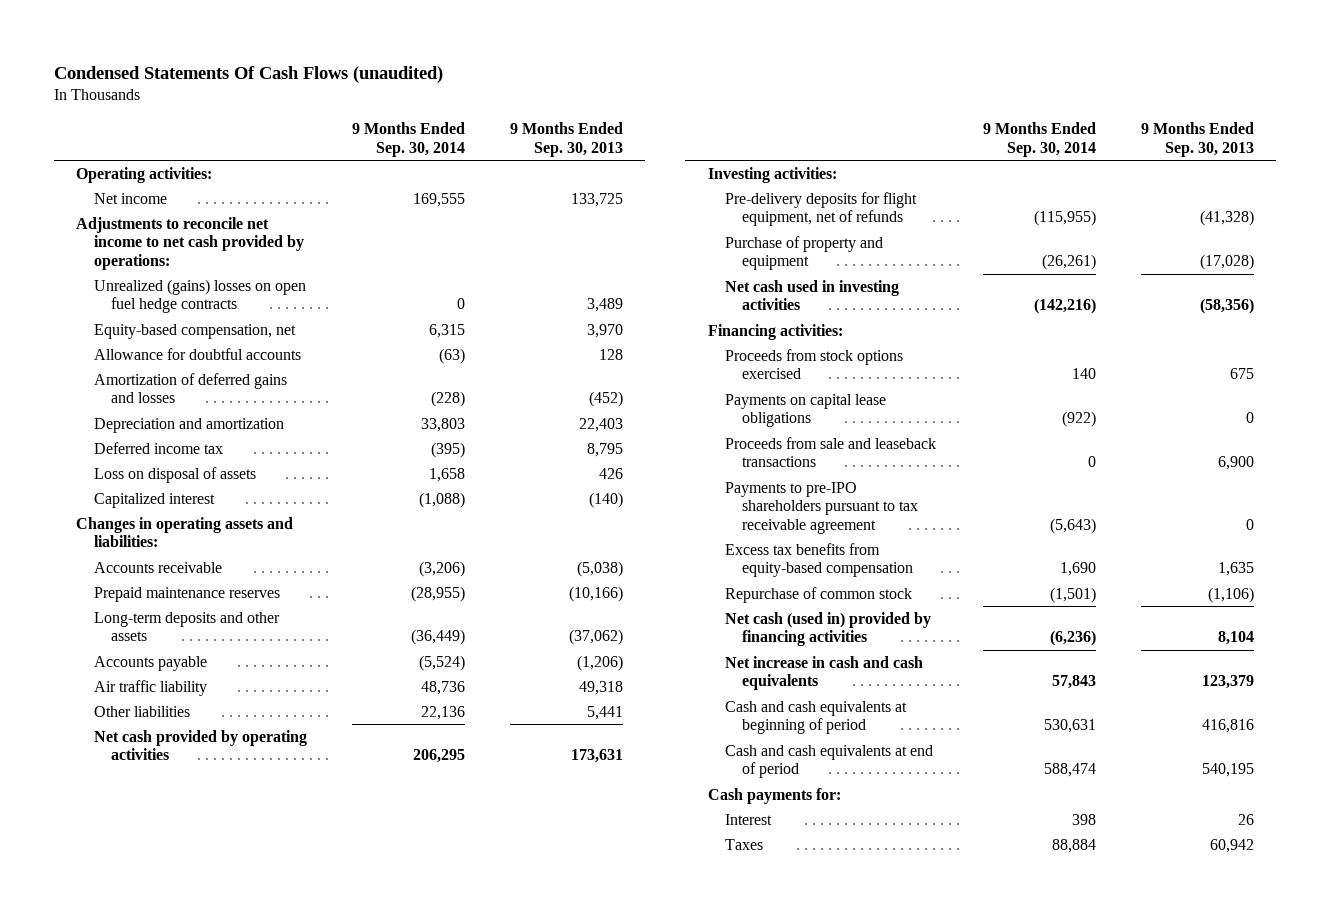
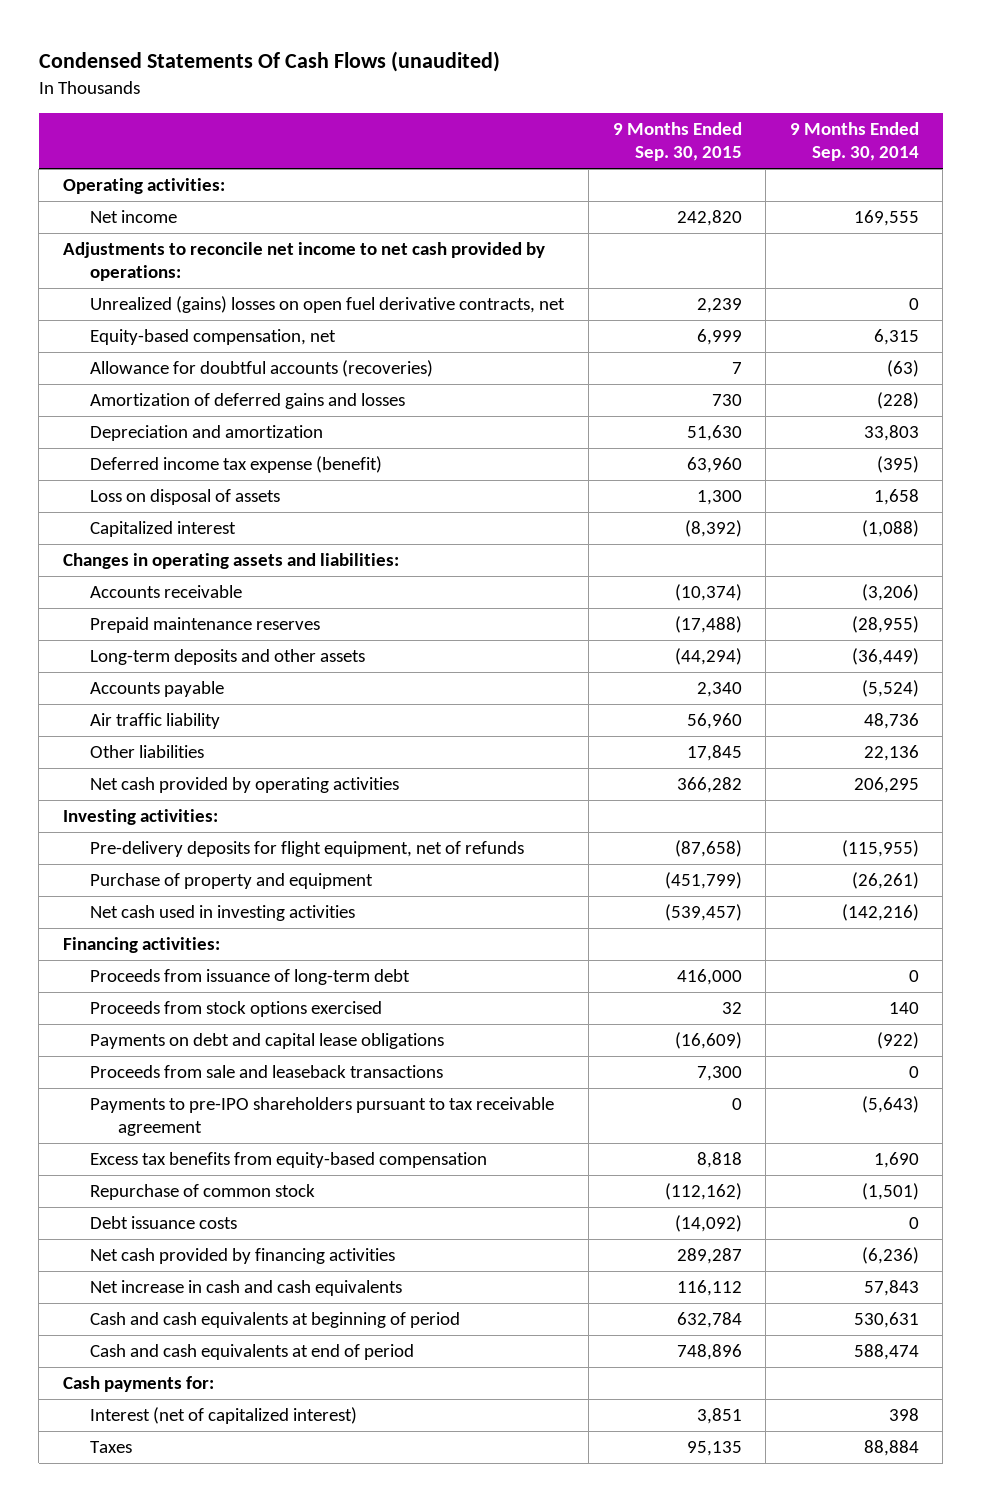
[509,122,623,157] 9 Months Ended Sep. 30, 2013 -> none
none -> [612,122,742,162] 9 Months Ended Sep. 30, 2015
[93,278,306,314] Unrealized (gains) losses on open fuel hedge contracts -> [90,296,566,314] Unrealized (gains) losses on open fuel derivative contracts, net
[93,347,301,360] Allowance for doubtful accounts -> [90,360,434,378] Allowance for doubtful accounts (recoveries)
[93,441,223,454] Deferred income tax -> [90,456,383,474] Deferred income tax expense (benefit)
none -> [90,969,411,986] Proceeds from issuance of long-term debt
[724,393,886,428] Payments on capital lease obligations -> [90,1033,445,1050] Payments on debt and capital lease obligations
none -> [90,1216,238,1230] Debt issuance costs
[724,611,931,647] Net cash (used in) provided by financing activities -> [90,1248,396,1265] Net cash provided by financing activities
[724,813,772,825] Interest -> [90,1407,358,1425] Interest (net of capitalized interest)

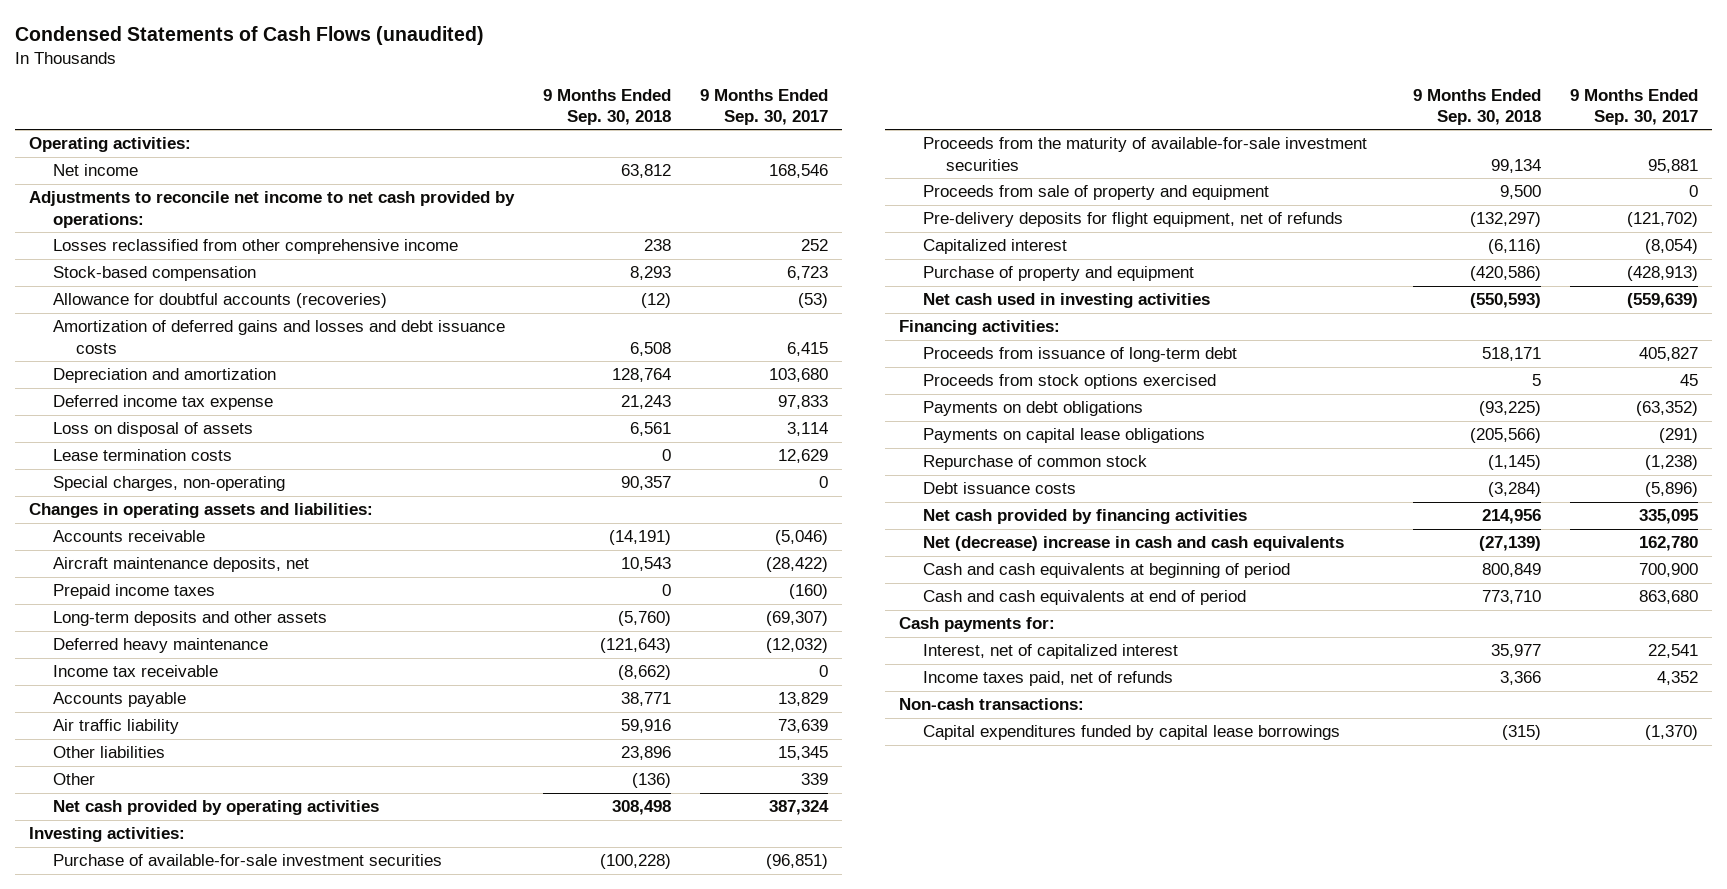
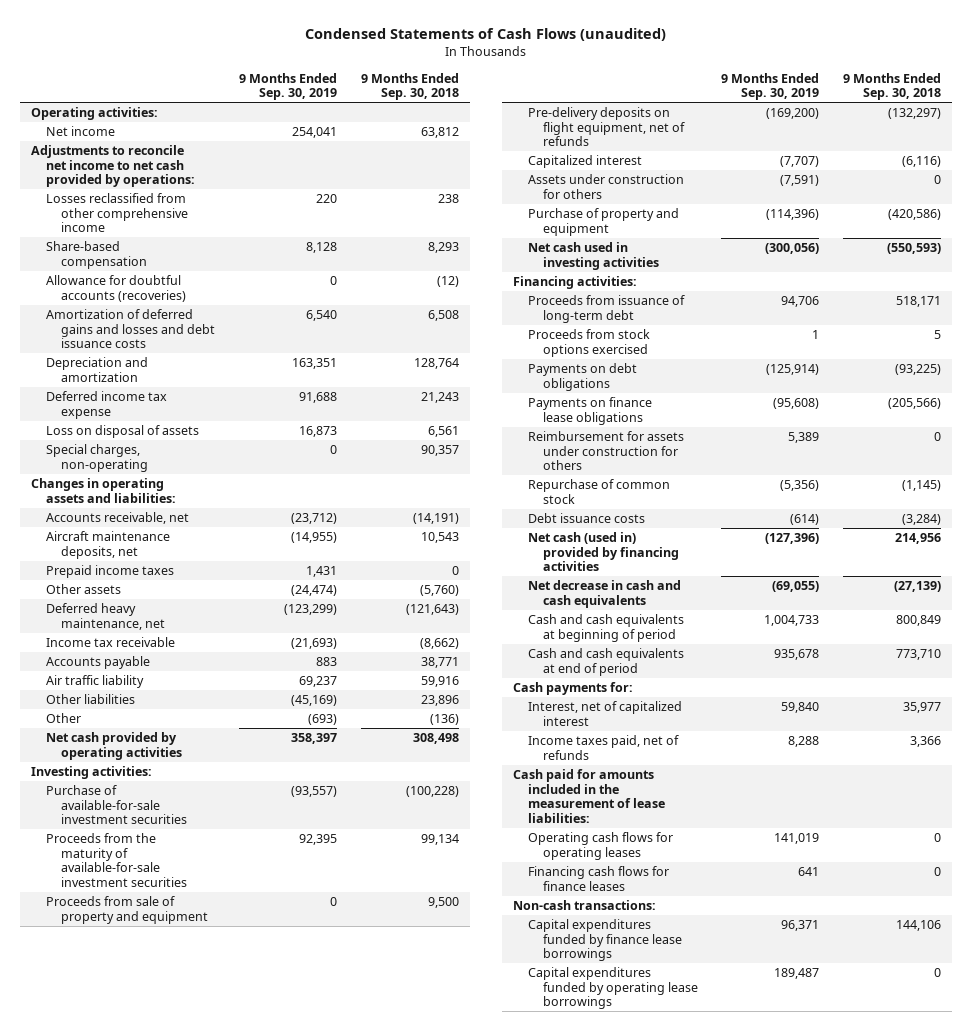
[699,88,828,125] 9 Months Ended Sep. 30, 2017 -> none
none -> [239,72,338,101] 9 Months Ended Sep. 30, 2019
[52,266,256,282] Stock-based compensation -> [46,241,147,269] Share-based compensation
[52,449,232,462] Lease termination costs -> none
[52,530,205,543] Accounts receivable -> [46,512,190,525] Accounts receivable, net
[52,611,327,627] Long-term deposits and other assets -> [46,584,122,595] Other assets
[52,638,268,654] Deferred heavy maintenance -> [46,603,165,630] Deferred heavy maintenance, net
[922,212,1343,228] Pre-delivery deposits for flight equipment, net of refunds -> [528,107,686,147] Pre-delivery deposits on flight equipment, net of refunds
none -> [528,174,685,199] Assets under construction for others
[922,428,1205,444] Payments on capital lease obligations -> [528,397,653,425] Payments on finance lease obligations
none -> [528,431,685,471] Reimbursement for assets under construction for others
[922,509,1247,525] Net cash provided by financing activities -> [528,532,680,572] Net cash (used in) provided by financing activities
[922,536,1344,552] Net (decrease) increase in cash and cash equivalents -> [528,580,682,608] Net decrease in cash and cash equivalents
none -> [513,769,666,824] Cash paid for amounts included in the measurement of lease liabilities:
none -> [528,832,674,860] Operating cash flows for operating leases
none -> [528,866,670,891] Financing cash flows for finance leases
[922,725,1340,741] Capital expenditures funded by capital lease borrowings -> [528,919,683,962] Capital expenditures funded by finance lease borrowings
[1502,725,1542,741] (315) -> [895,920,941,932] 144,106
none -> [528,967,699,1010] Capital expenditures funded by operating lease borrowings

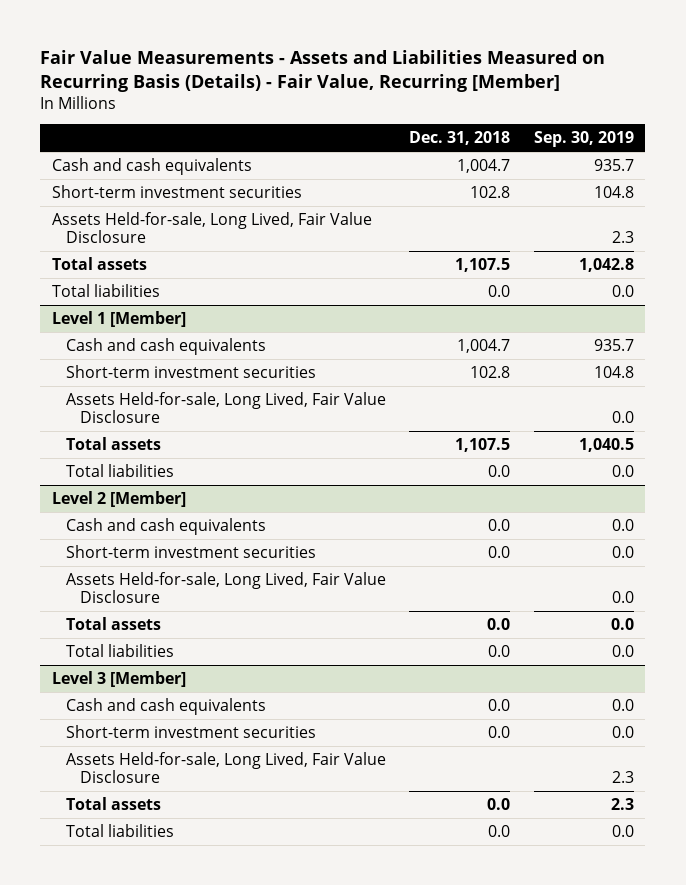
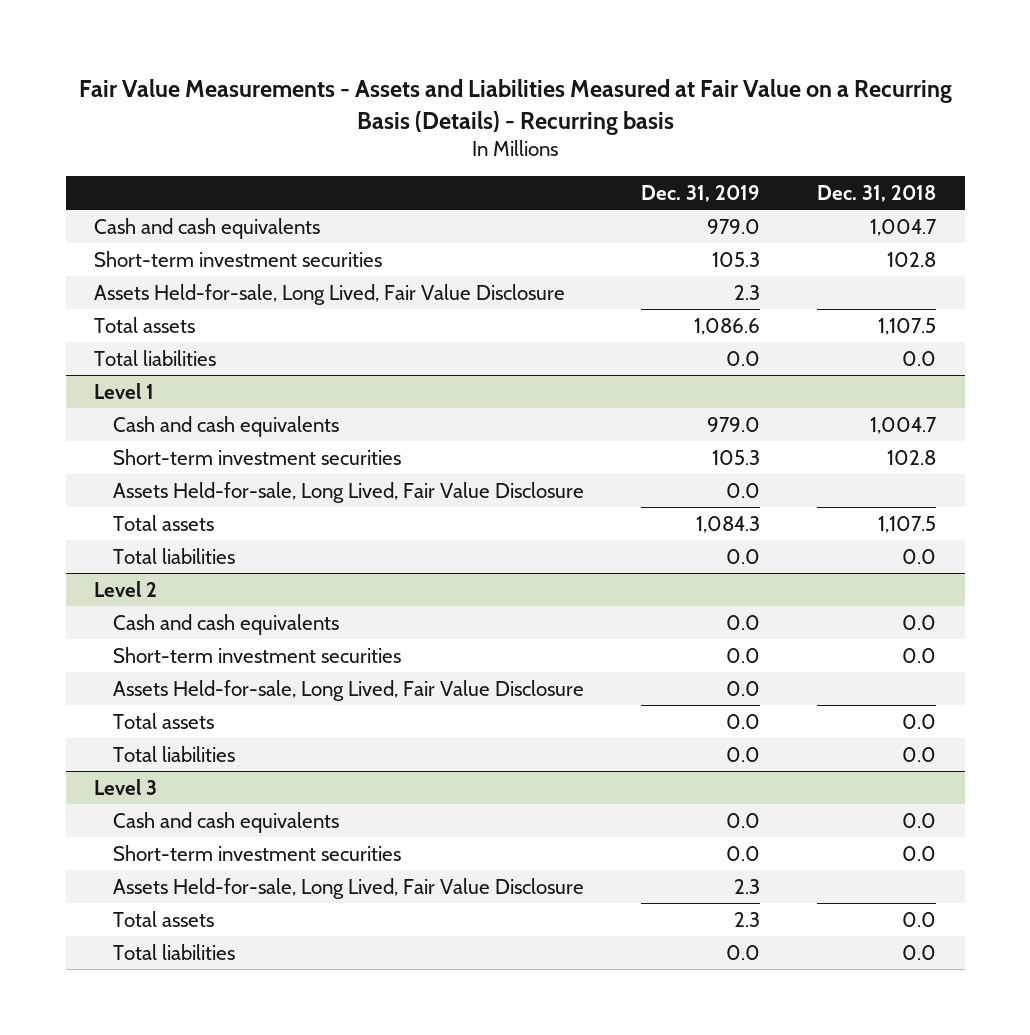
[40,50,606,92] Fair Value Measurements - Assets and Liabilities Measured on Recurring Basis (Details) - Fair Value, Recurring [Member] -> [79,79,953,135] Fair Value Measurements - Assets and Liabilities Measured at Fair Value on a Recurring Basis (Details) - Recurring basis
[533,131,634,148] Sep. 30, 2019 -> none
none -> [640,184,760,202] Dec. 31, 2019
[51,311,186,328] Level 1 [Member] -> [94,382,155,399] Level 1
[51,491,186,508] Level 2 [Member] -> [94,580,158,597] Level 2
[51,671,186,688] Level 3 [Member] -> [94,778,158,795] Level 3

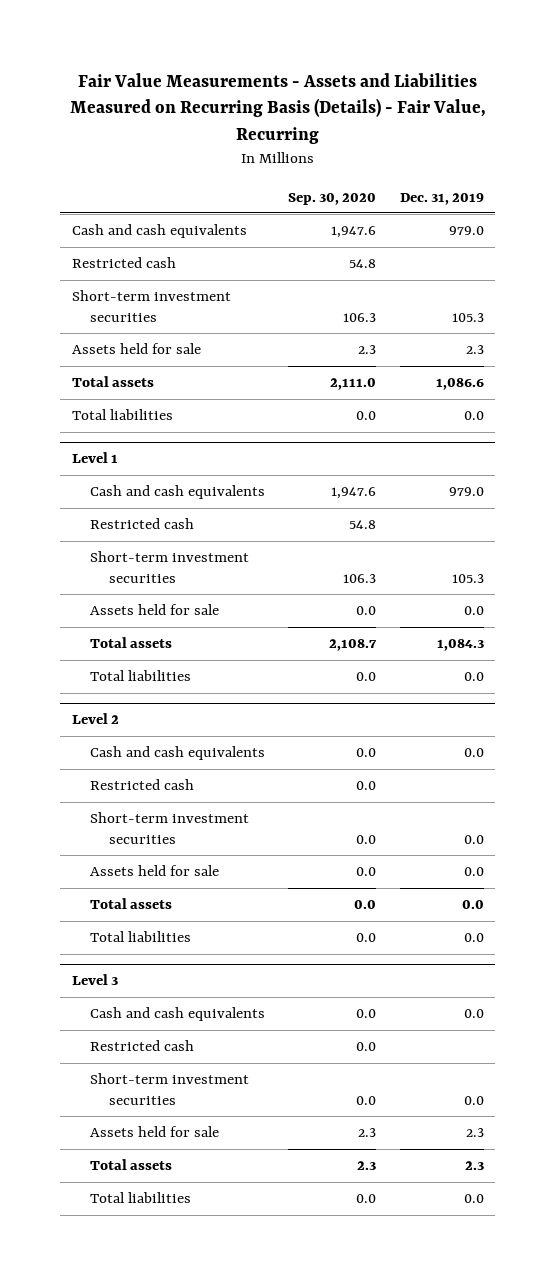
[79,79,953,135] Fair Value Measurements - Assets and Liabilities Measured at Fair Value on a Recurring Basis (Details) - Recurring basis -> [69,72,486,145] Fair Value Measurements - Assets and Liabilities Measured on Recurring Basis (Details) - Fair Value, Recurring
[817,184,937,202] Dec. 31, 2018 -> none
none -> [288,192,377,205] Sep. 30, 2020
none -> [71,257,176,269] Restricted cash
[94,283,566,305] Assets Held-for-sale, Long Lived, Fair Value Disclosure -> [71,343,201,355] Assets held for sale
none -> [90,518,195,530] Restricted cash
[112,481,584,503] Assets Held-for-sale, Long Lived, Fair Value Disclosure -> [90,604,220,616] Assets held for sale
none -> [90,779,195,791] Restricted cash
[112,679,584,701] Assets Held-for-sale, Long Lived, Fair Value Disclosure -> [90,865,220,877] Assets held for sale
none -> [90,1040,195,1052] Restricted cash
[112,877,584,899] Assets Held-for-sale, Long Lived, Fair Value Disclosure -> [90,1126,220,1138] Assets held for sale

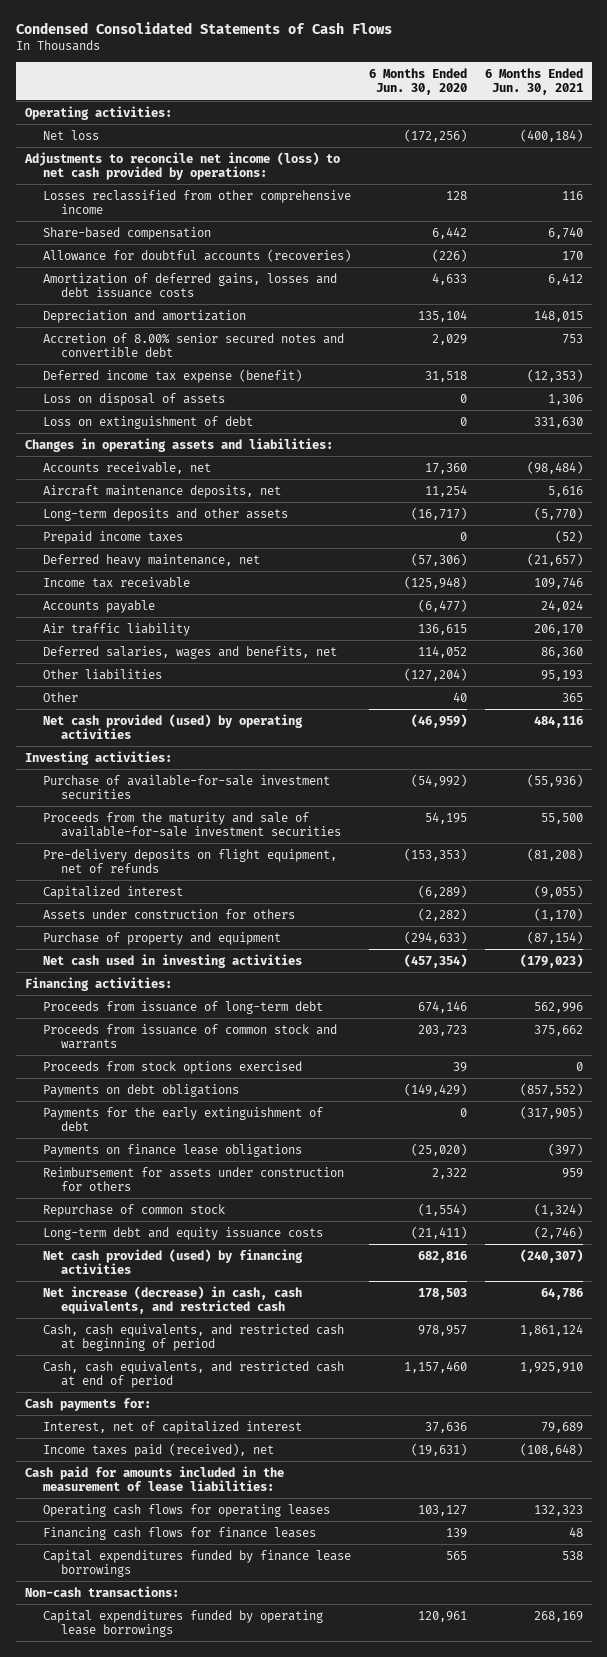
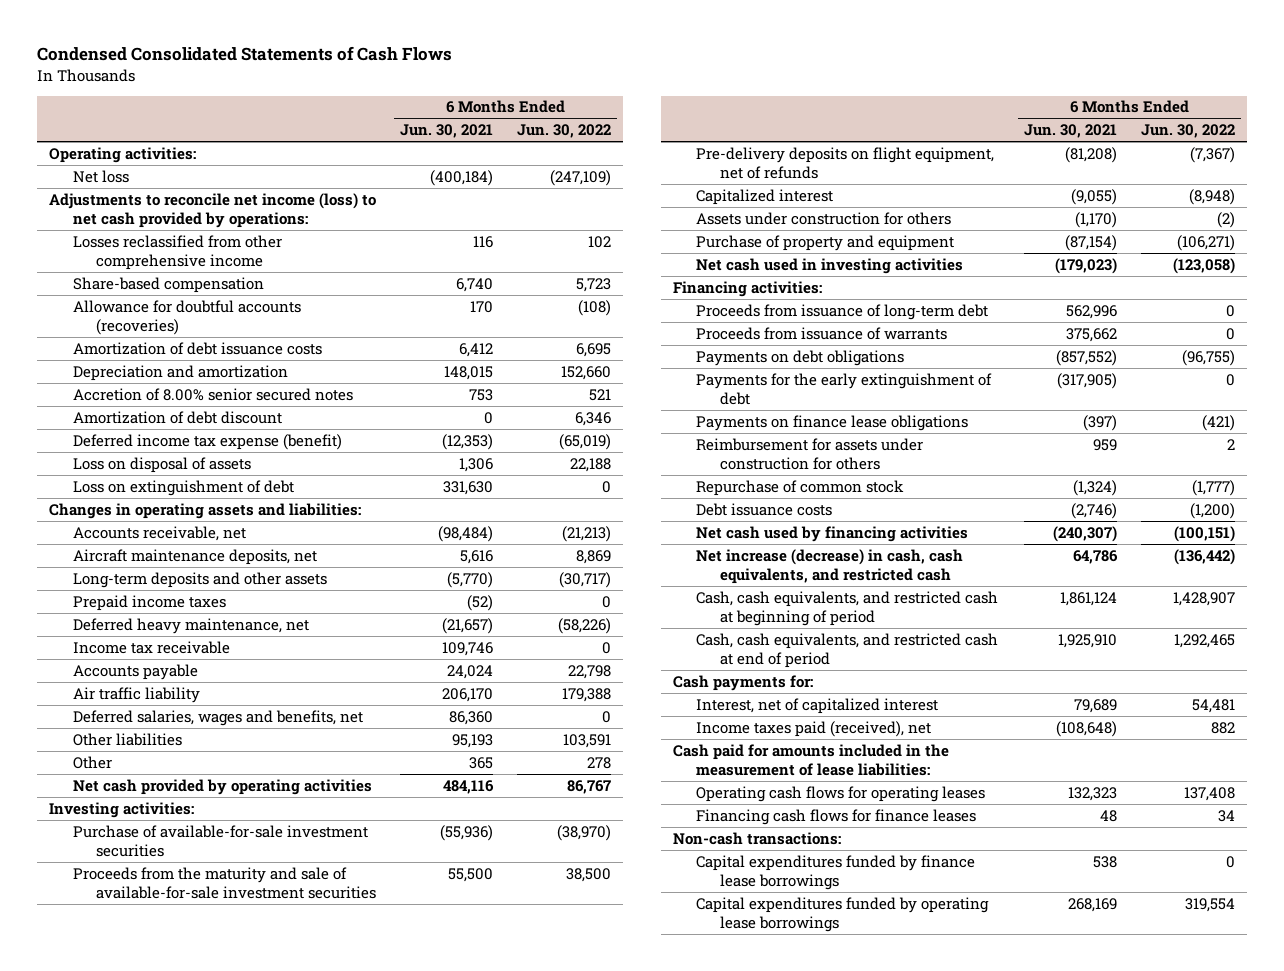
[368,67,467,96] 6 Months Ended Jun. 30, 2020 -> none
none -> [517,124,612,139] Jun. 30, 2022
[42,272,337,299] Amortization of deferred gains, losses and debt issuance costs -> [72,341,322,355] Amortization of debt issuance costs
[42,332,344,358] Accretion of 8.00% senior secured notes and convertible debt -> [72,387,353,401] Accretion of 8.00% senior secured notes
none -> [72,410,282,424] Amortization of debt discount
[42,713,303,740] Net cash provided (used) by operating activities -> [72,778,372,795] Net cash provided by operating activities
[42,1060,302,1074] Proceeds from stock options exercised -> none
[42,1023,337,1050] Proceeds from issuance of common stock and warrants -> [696,326,948,340] Proceeds from issuance of warrants
[42,1226,323,1240] Long-term debt and equity issuance costs -> [696,502,833,516] Debt issuance costs
[42,1248,303,1275] Net cash provided (used) by financing activities -> [696,525,969,542] Net cash used by financing activities
[42,1549,351,1578] Capital expenditures funded by finance lease borrowings -> [696,854,976,890] Capital expenditures funded by finance lease borrowings

